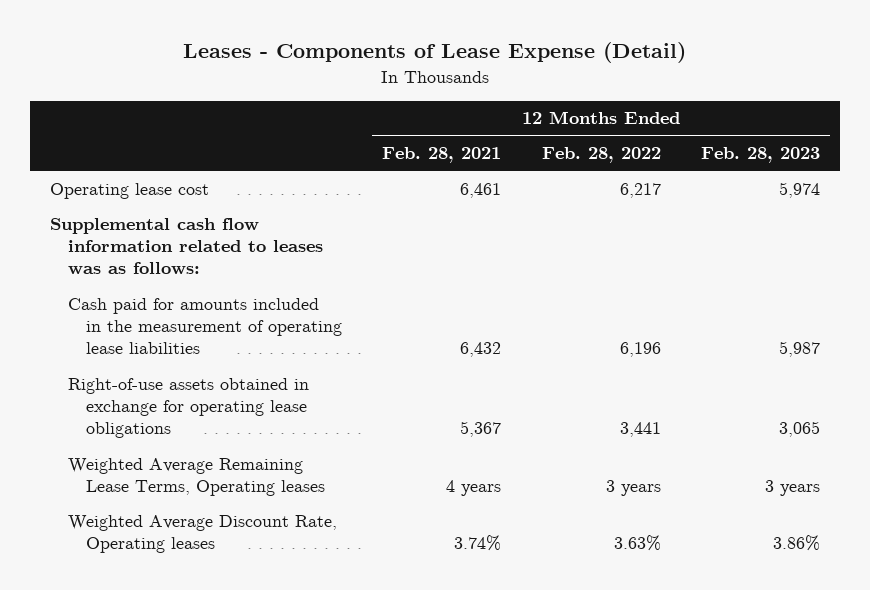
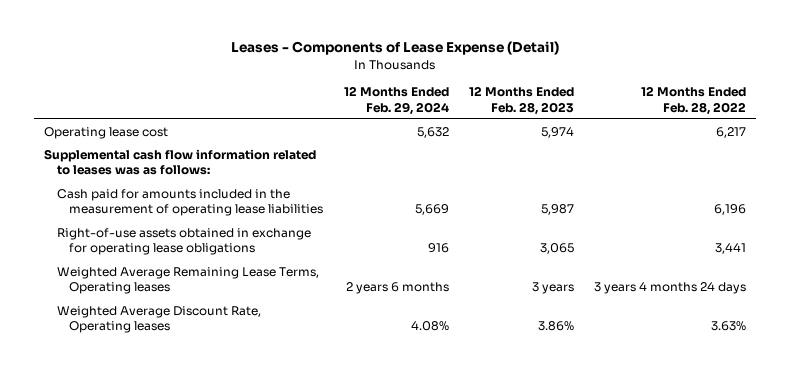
[382,147,502,164] Feb. 28, 2021 -> none
none -> [343,86,449,115] 12 Months Ended Feb. 29, 2024
[605,480,661,497] 3 years -> [594,282,747,295] 3 years 4 months 24 days

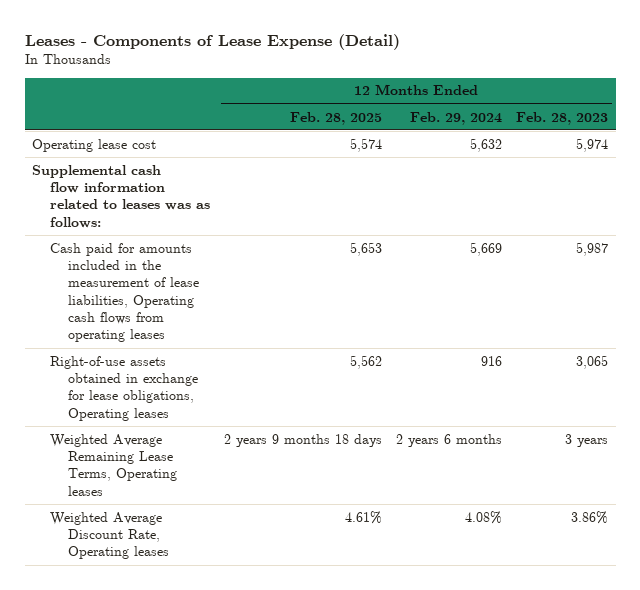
[641,86,747,115] 12 Months Ended Feb. 28, 2022 -> none
none -> [290,111,383,125] Feb. 28, 2025
[56,189,324,217] Cash paid for amounts included in the measurement of operating lease liabilities -> [49,242,200,343] Cash paid for amounts included in the measurement of lease liabilities, Operating cash flows from operating leases
[56,228,311,256] Right-of-use assets obtained in exchange for operating lease obligations -> [49,355,199,421] Right-of-use assets obtained in exchange for lease obligations, Operating leases

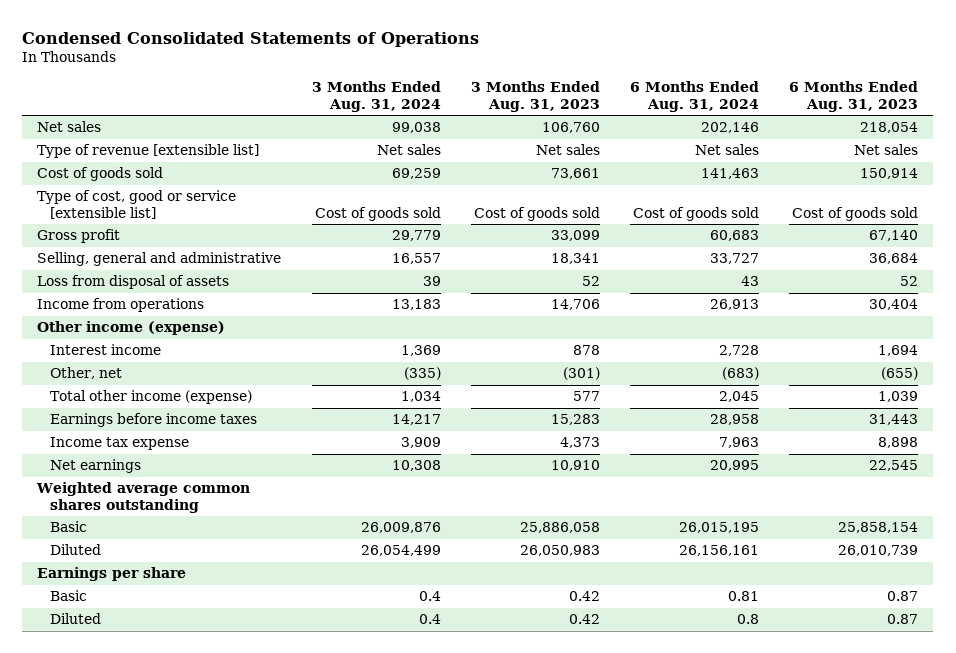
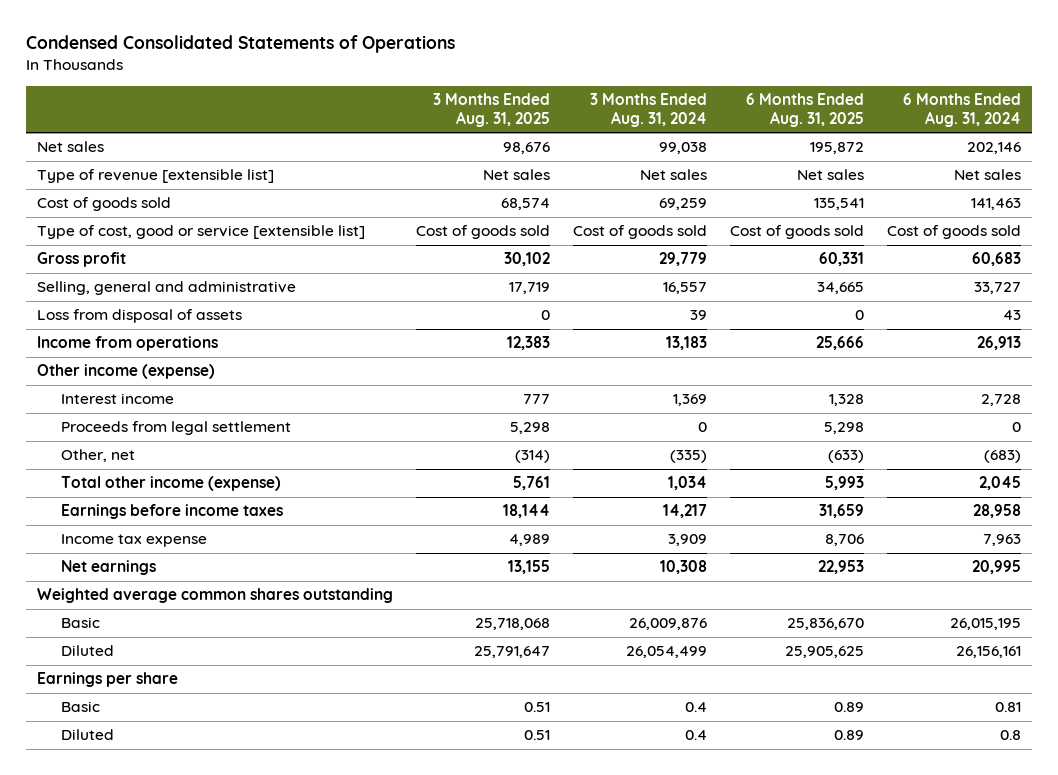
[470,81,600,112] 3 Months Ended Aug. 31, 2023 -> none
[789,81,919,112] 6 Months Ended Aug. 31, 2023 -> none
none -> [432,93,550,127] 3 Months Ended Aug. 31, 2025
none -> [745,93,864,127] 6 Months Ended Aug. 31, 2025
none -> [60,421,291,436] Proceeds from legal settlement

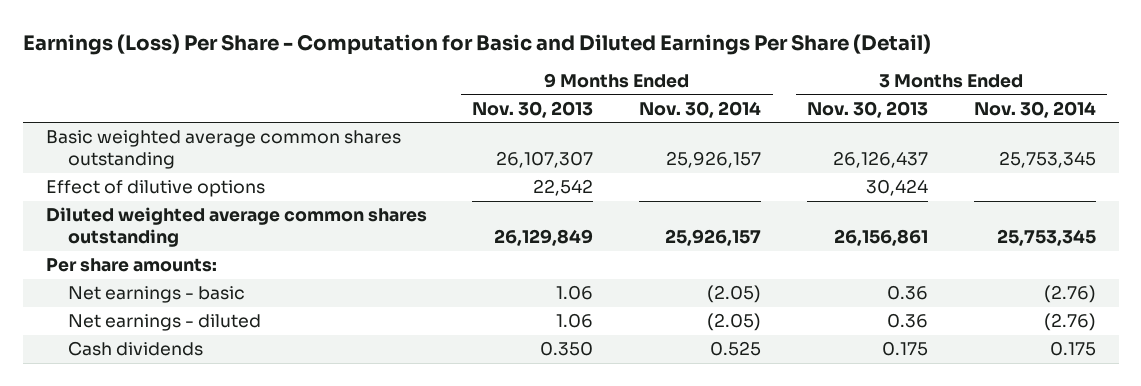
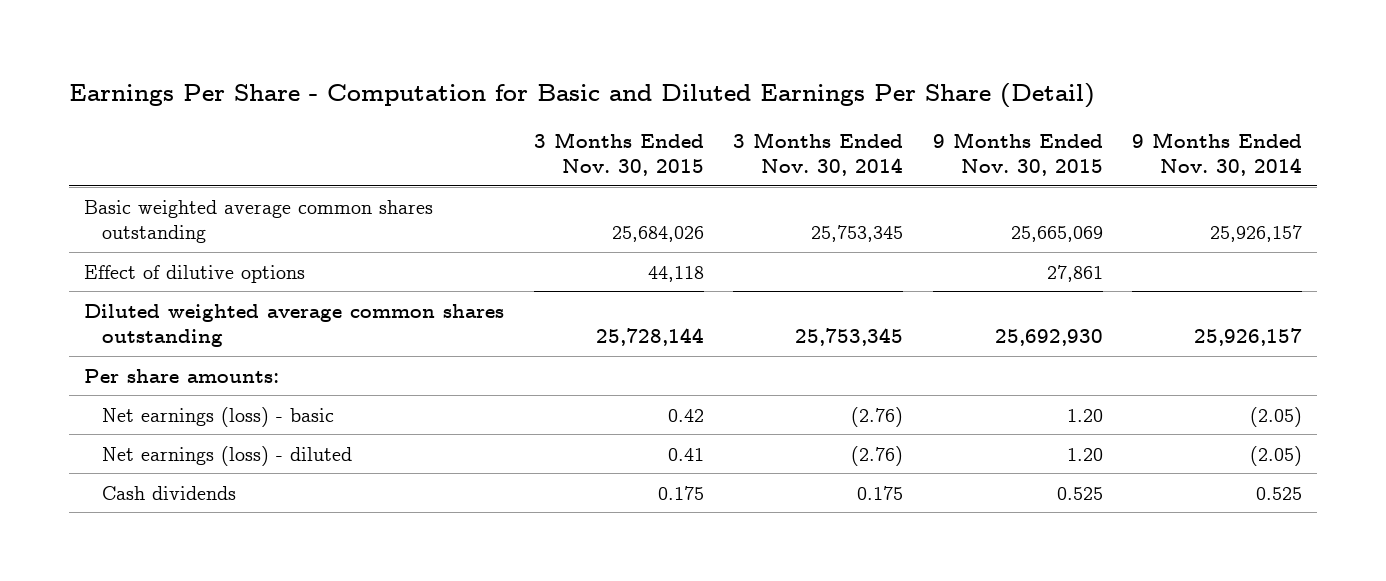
[22,33,931,55] Earnings (Loss) Per Share - Computation for Basic and Diluted Earnings Per Share (Detail) -> [69,82,1096,108] Earnings Per Share - Computation for Basic and Diluted Earnings Per Share (Detail)
[472,100,594,118] Nov. 30, 2013 -> none
[807,100,929,118] Nov. 30, 2013 -> none
none -> [533,131,704,177] 3 Months Ended Nov. 30, 2015
none -> [932,131,1103,177] 9 Months Ended Nov. 30, 2015
[67,286,245,304] Net earnings - basic -> [102,406,335,427] Net earnings (loss) - basic
[67,314,261,332] Net earnings - diluted -> [102,445,353,466] Net earnings (loss) - diluted

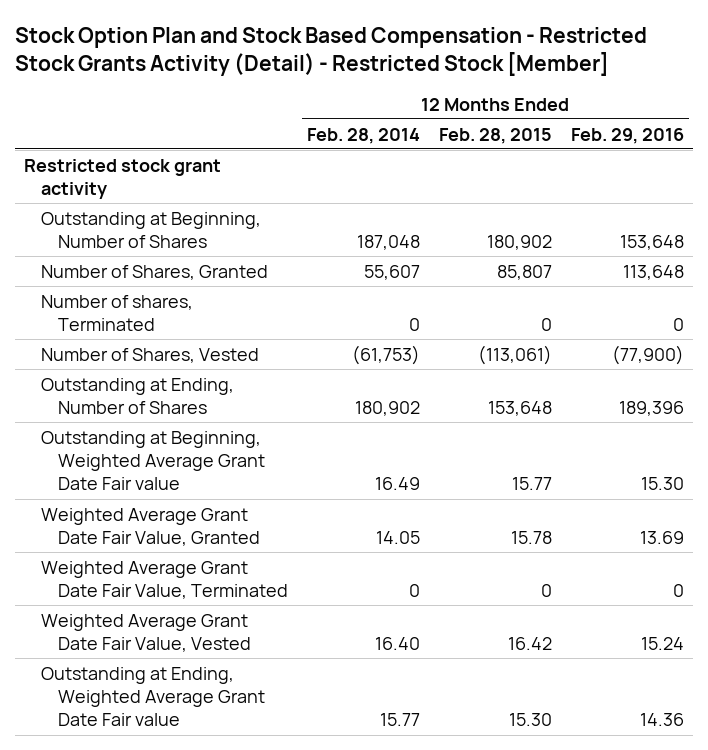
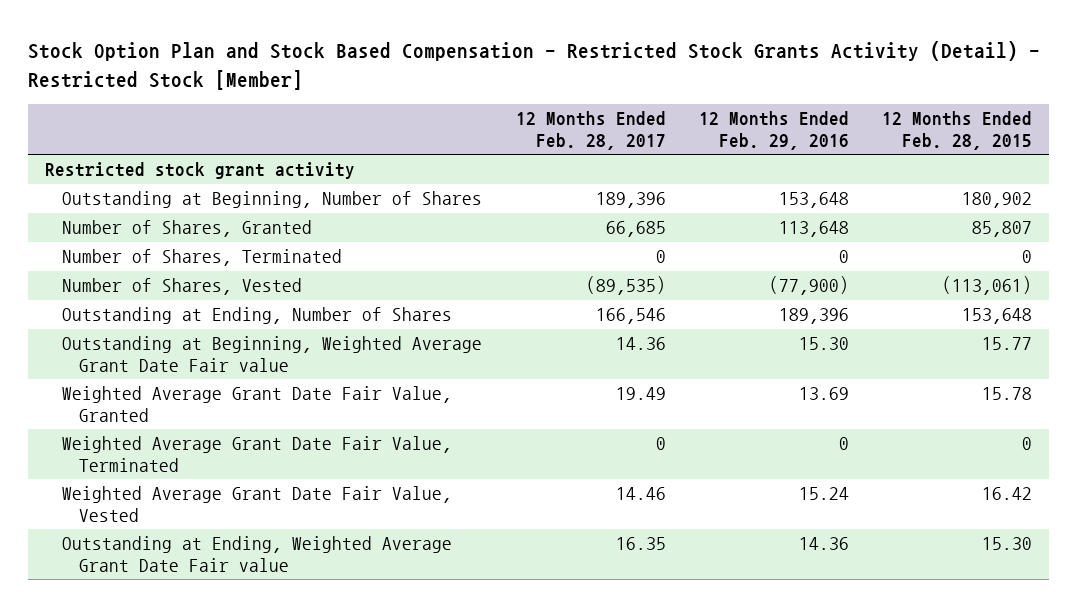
[306,127,420,144] Feb. 28, 2014 -> none
none -> [515,111,666,150] 12 Months Ended Feb. 28, 2017
[40,294,193,332] Number of shares, Terminated -> [62,249,343,267] Number of Shares, Terminated

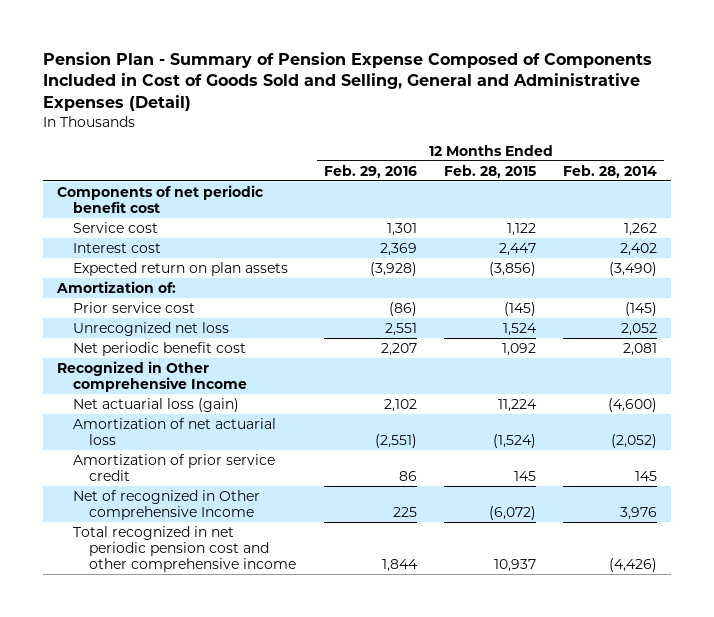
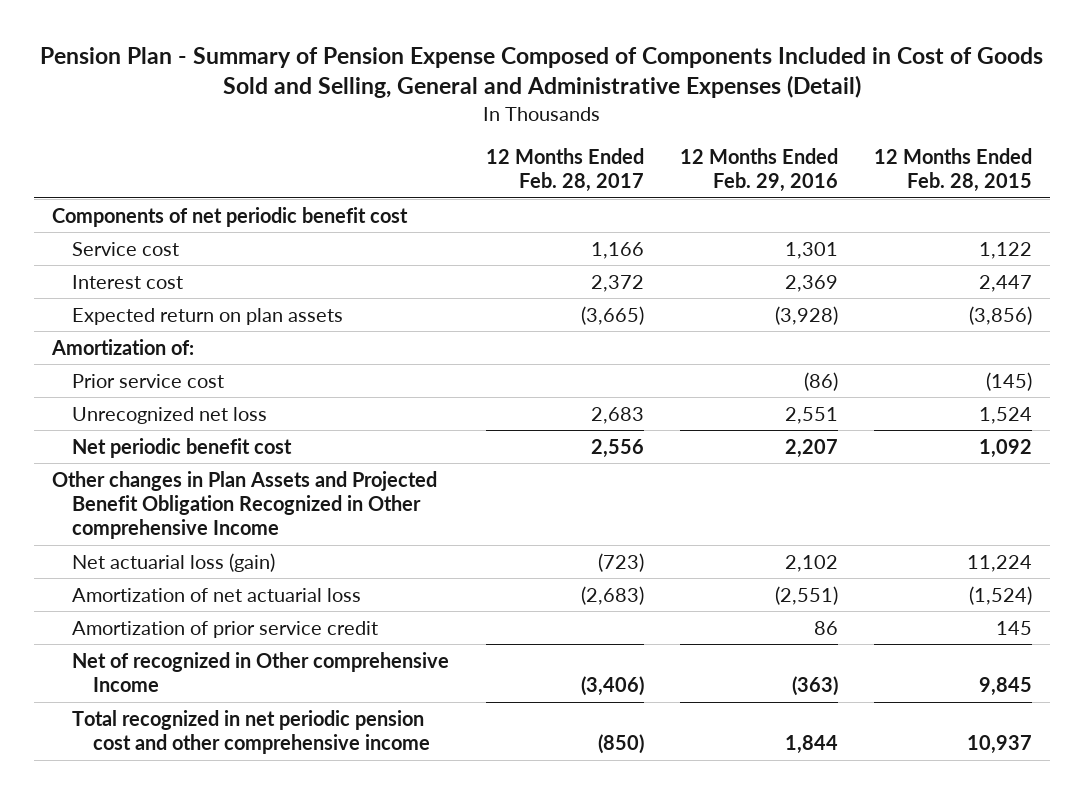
[563,164,658,178] Feb. 28, 2014 -> none
none -> [485,147,644,193] 12 Months Ended Feb. 28, 2017
[56,360,248,393] Recognized in Other comprehensive Income -> [52,470,438,540] Other changes in Plan Assets and Projected Benefit Obligation Recognized in Other comprehensive Income
[392,507,417,518] 225 -> [792,676,839,697] (363)
[489,506,537,521] (6,072) -> [979,677,1033,697] 9,845

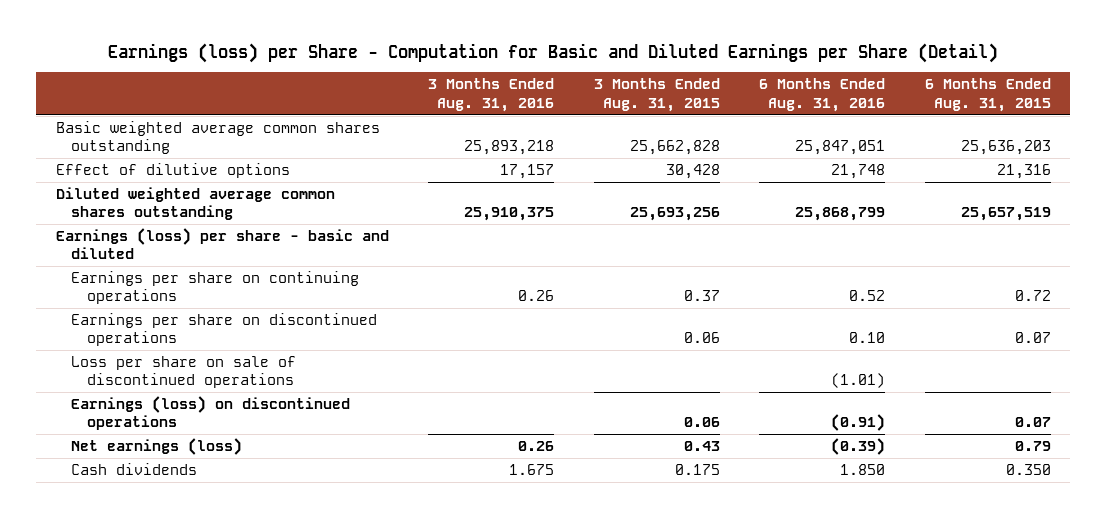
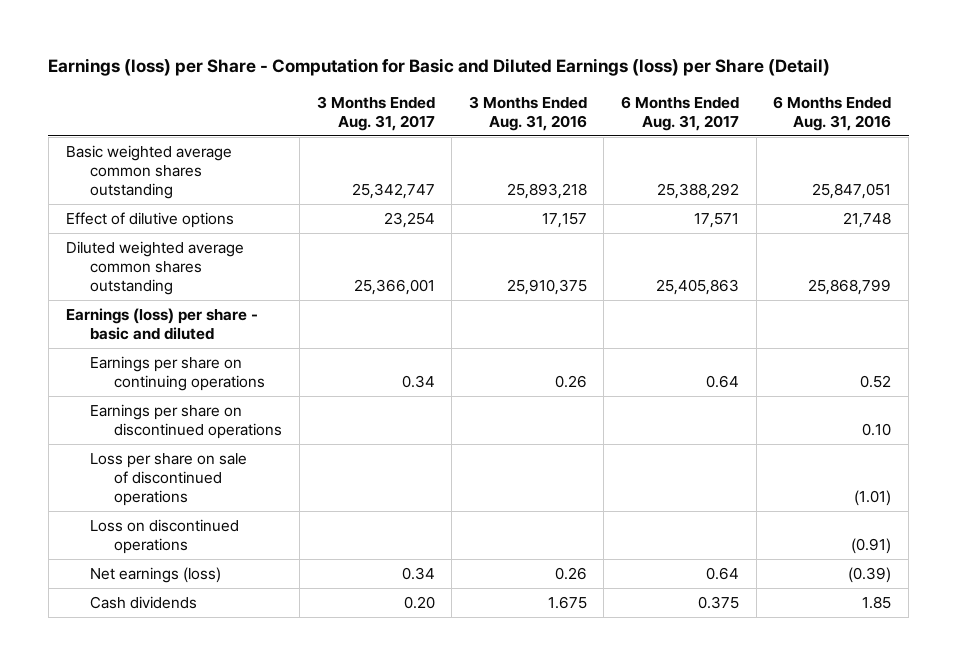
[108,42,999,63] Earnings (loss) per Share - Computation for Basic and Diluted Earnings per Share (Detail) -> [48,58,831,77] Earnings (loss) per Share - Computation for Basic and Diluted Earnings (loss) per Share (Detail)
[593,78,720,112] 3 Months Ended Aug. 31, 2015 -> none
[924,78,1051,112] 6 Months Ended Aug. 31, 2015 -> none
none -> [316,95,435,131] 3 Months Ended Aug. 31, 2017
none -> [621,95,740,131] 6 Months Ended Aug. 31, 2017
[71,396,351,431] Earnings (loss) on discontinued operations -> [89,519,239,554] Loss on discontinued operations
[840,464,886,476] 1.850 -> [862,596,892,610] 1.85

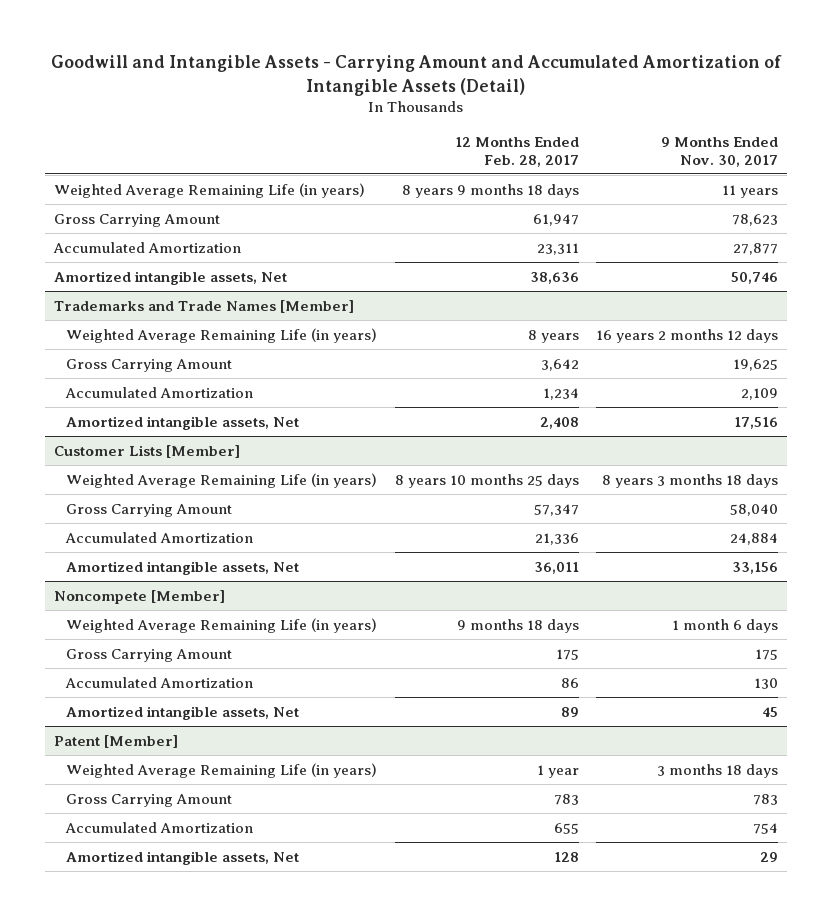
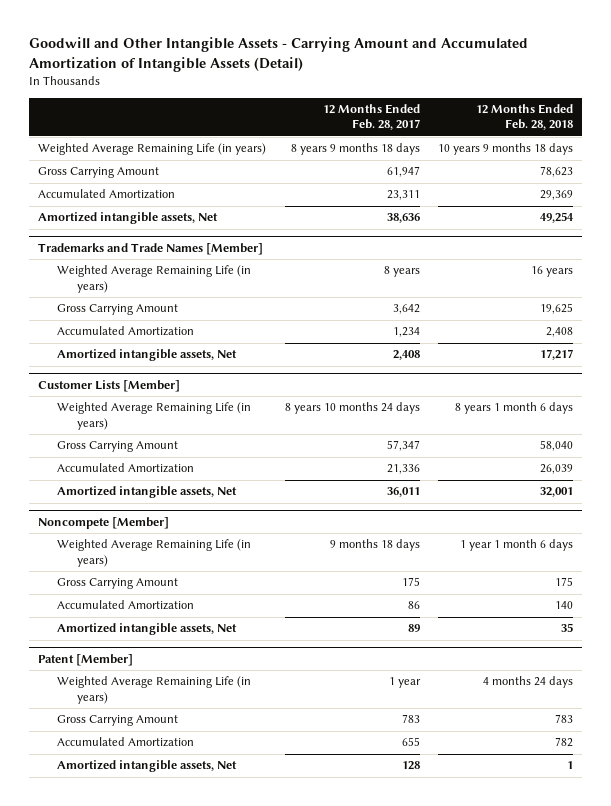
[50,55,782,96] Goodwill and Intangible Assets - Carrying Amount and Accumulated Amortization of Intangible Assets (Detail) -> [28,37,528,73] Goodwill and Other Intangible Assets - Carrying Amount and Accumulated Amortization of Intangible Assets (Detail)
[661,137,779,167] 9 Months Ended Nov. 30, 2017 -> none
none -> [475,103,573,131] 12 Months Ended Feb. 28, 2018
[394,473,579,488] 8 years 10 months 25 days -> [284,402,420,415] 8 years 10 months 24 days

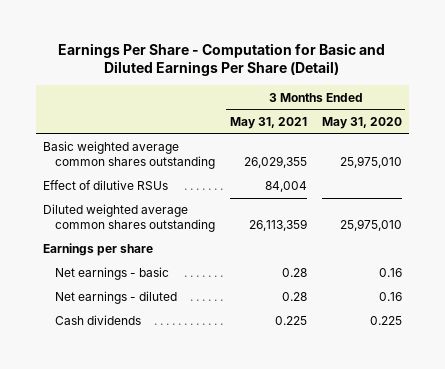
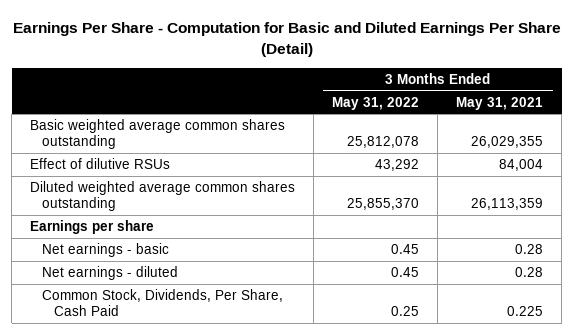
[321,117,402,130] May 31, 2020 -> none
none -> [332,96,420,110] May 31, 2022
[55,315,142,326] Cash dividends -> [42,288,284,317] Common Stock, Dividends, Per Share, Cash Paid

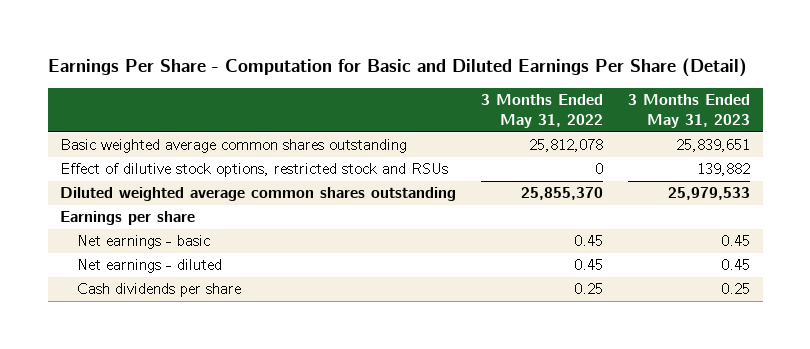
[456,96,544,110] May 31, 2021 -> none
none -> [628,94,751,129] 3 Months Ended May 31, 2023
[30,157,171,169] Effect of dilutive RSUs -> [60,163,449,178] Effect of dilutive stock options, restricted stock and RSUs
[375,158,420,171] 43,292 -> [595,163,604,175] 0
[42,288,284,317] Common Stock, Dividends, Per Share, Cash Paid -> [77,283,242,298] Cash dividends per share

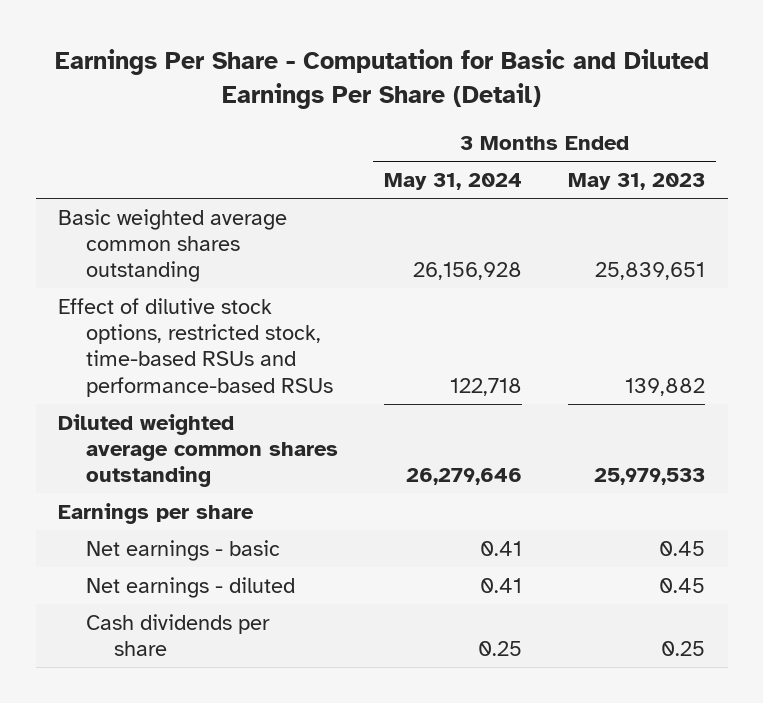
[481,94,604,129] 3 Months Ended May 31, 2022 -> none
none -> [384,173,523,191] May 31, 2024
[60,163,449,178] Effect of dilutive stock options, restricted stock and RSUs -> [58,297,334,397] Effect of dilutive stock options, restricted stock, time-based RSUs and performance-based RSUs

